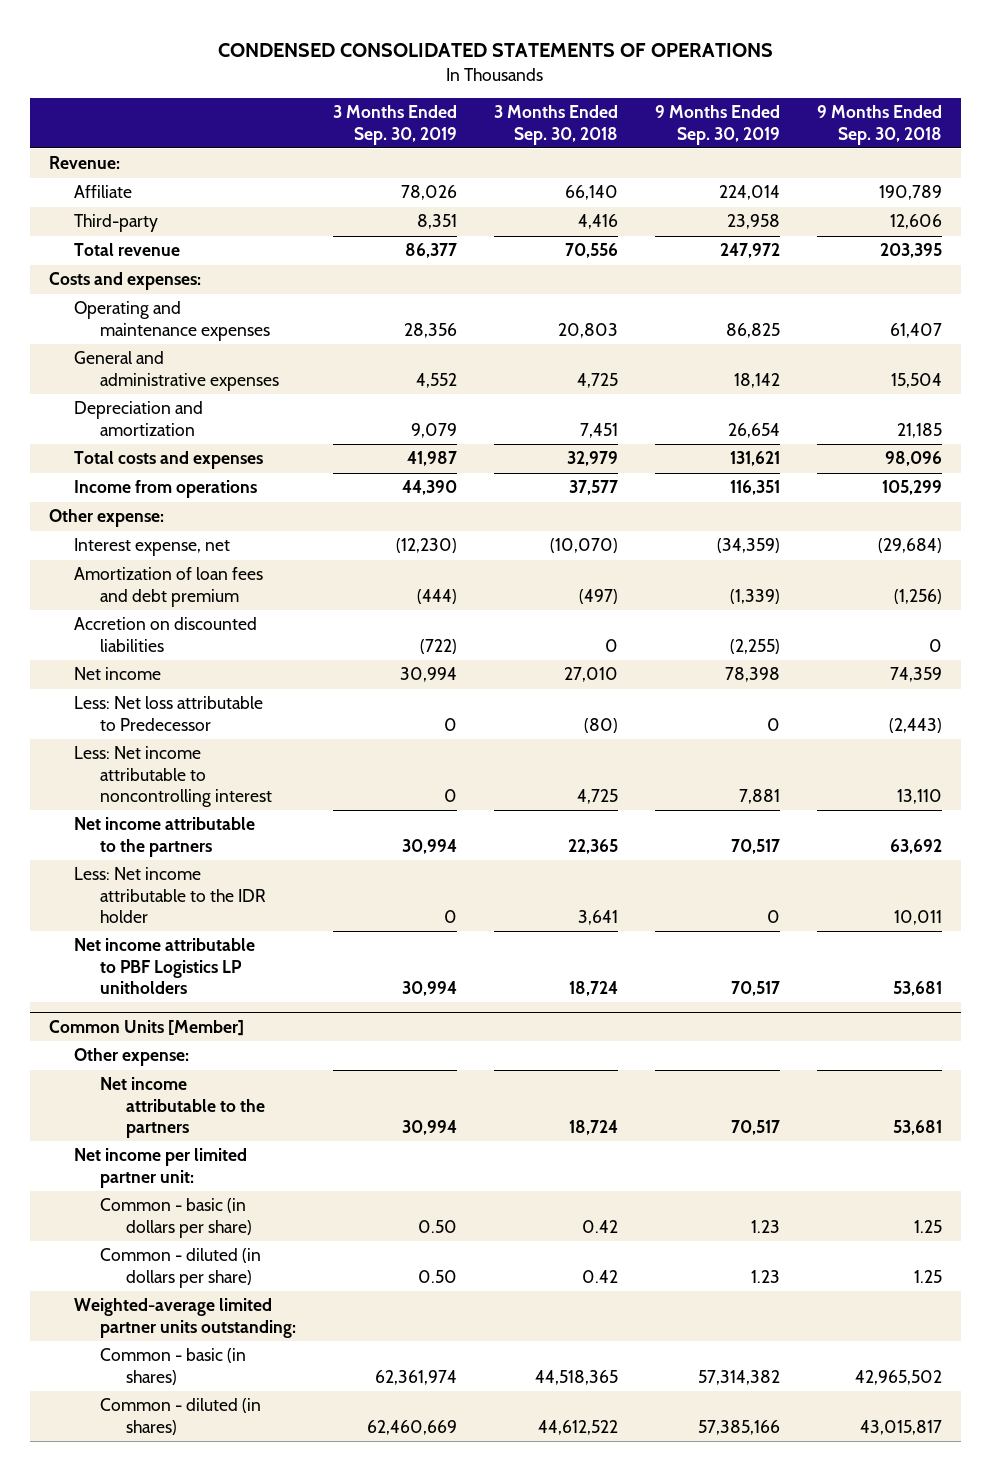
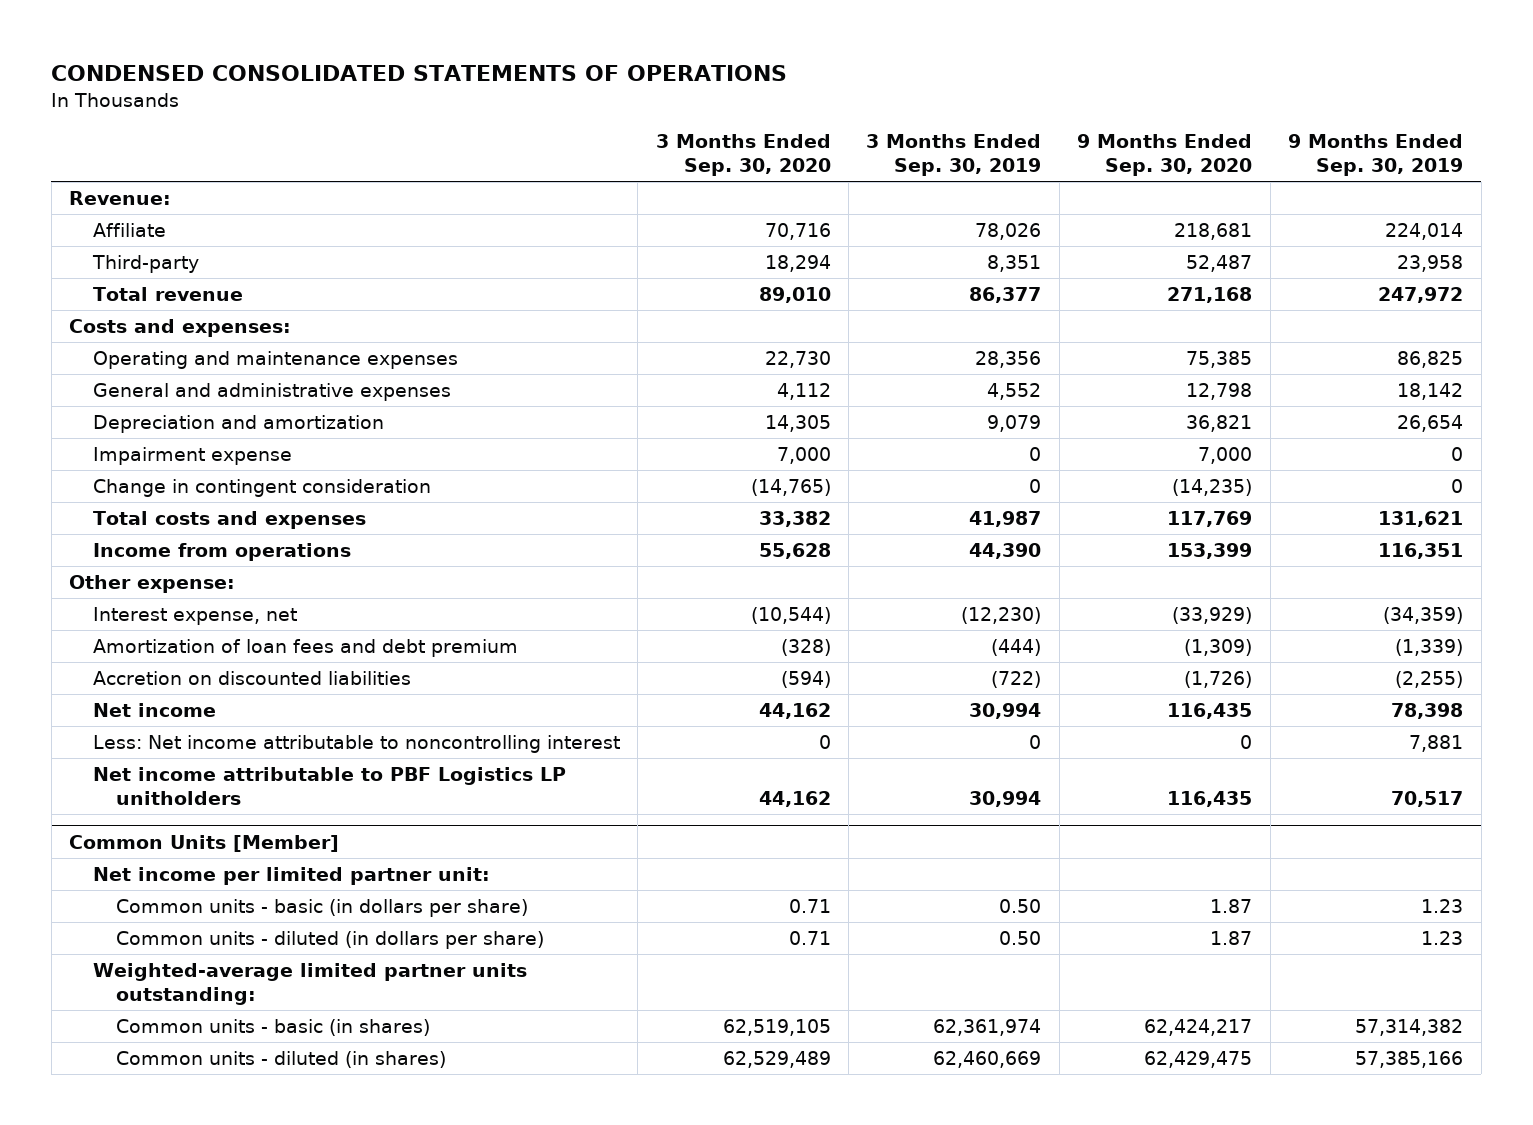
[494,105,619,145] 3 Months Ended Sep. 30, 2018 -> none
[817,105,943,145] 9 Months Ended Sep. 30, 2018 -> none
none -> [655,134,831,177] 3 Months Ended Sep. 30, 2020
none -> [1077,134,1253,177] 9 Months Ended Sep. 30, 2020
none -> [92,446,292,465] Impairment expense
none -> [92,478,431,497] Change in contingent consideration
[74,696,264,731] Less: Net loss attributable to Predecessor -> none
[74,817,256,857] Net income attributable to the partners -> none
[74,867,267,924] Less: Net income attributable to the IDR holder -> none
[74,1048,190,1067] Other expense: -> none
[100,1077,265,1139] Net income attributable to the partners -> none
[100,1198,252,1238] Common - basic (in dollars per share) -> [115,898,528,917] Common units - basic (in dollars per share)
[100,1248,262,1288] Common - diluted (in dollars per share) -> [115,930,544,949] Common units - diluted (in dollars per share)
[100,1348,247,1385] Common - basic (in shares) -> [115,1018,430,1036] Common units - basic (in shares)
[100,1398,262,1435] Common - diluted (in shares) -> [115,1050,446,1068] Common units - diluted (in shares)

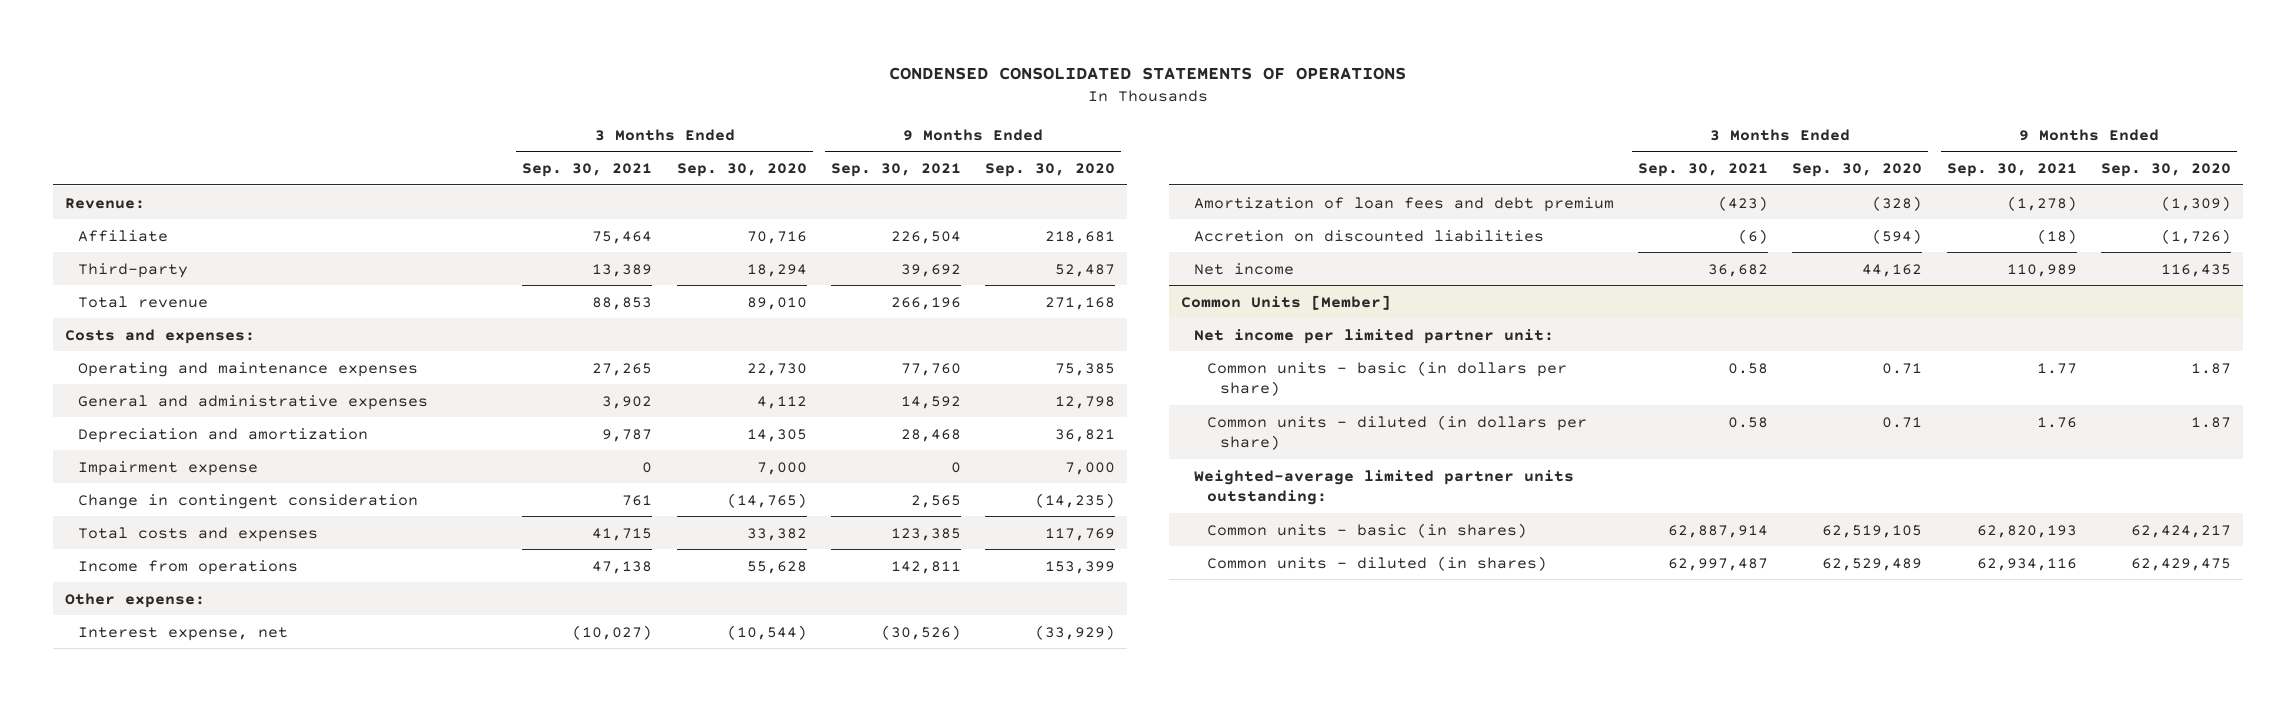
[866,134,1042,177] 3 Months Ended Sep. 30, 2019 -> none
[1288,134,1464,177] 9 Months Ended Sep. 30, 2019 -> none
none -> [522,162,653,177] Sep. 30, 2021
none -> [830,162,961,177] Sep. 30, 2021
[92,734,620,753] Less: Net income attributable to noncontrolling interest -> none
[92,766,566,805] Net income attributable to PBF Logistics LP unitholders -> none

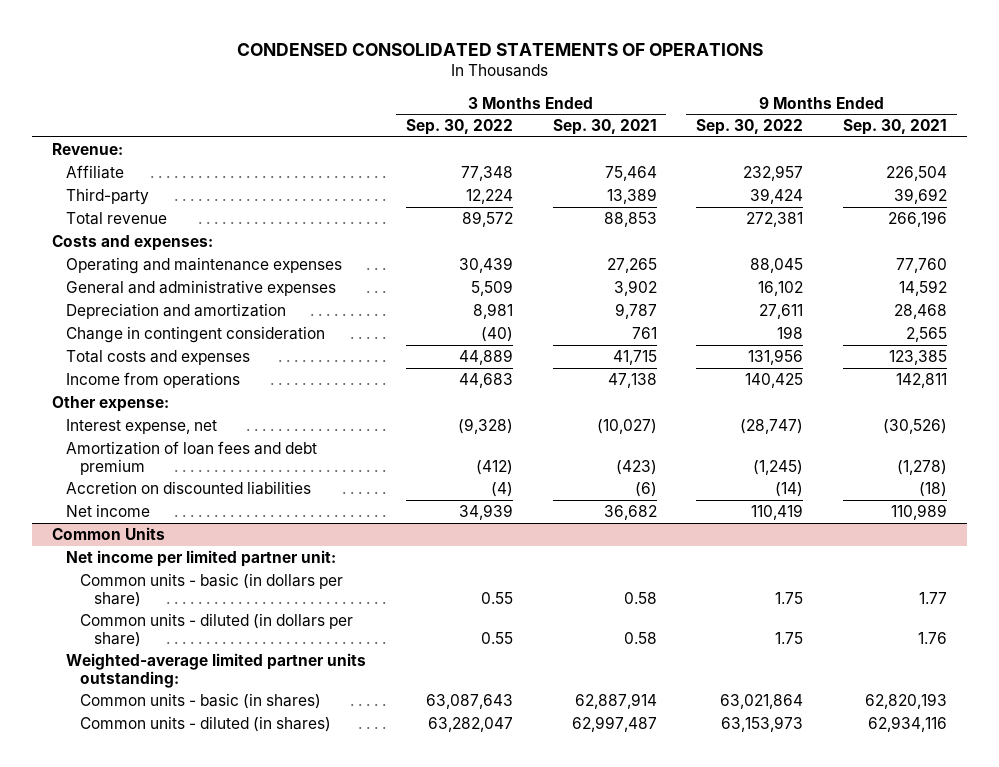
[676,162,807,177] Sep. 30, 2020 -> none
[985,162,1116,177] Sep. 30, 2020 -> none
none -> [405,119,513,136] Sep. 30, 2022
none -> [696,119,804,136] Sep. 30, 2022
[78,460,259,476] Impairment expense -> none
[1180,294,1391,310] Common Units [Member] -> [51,526,165,540] Common Units

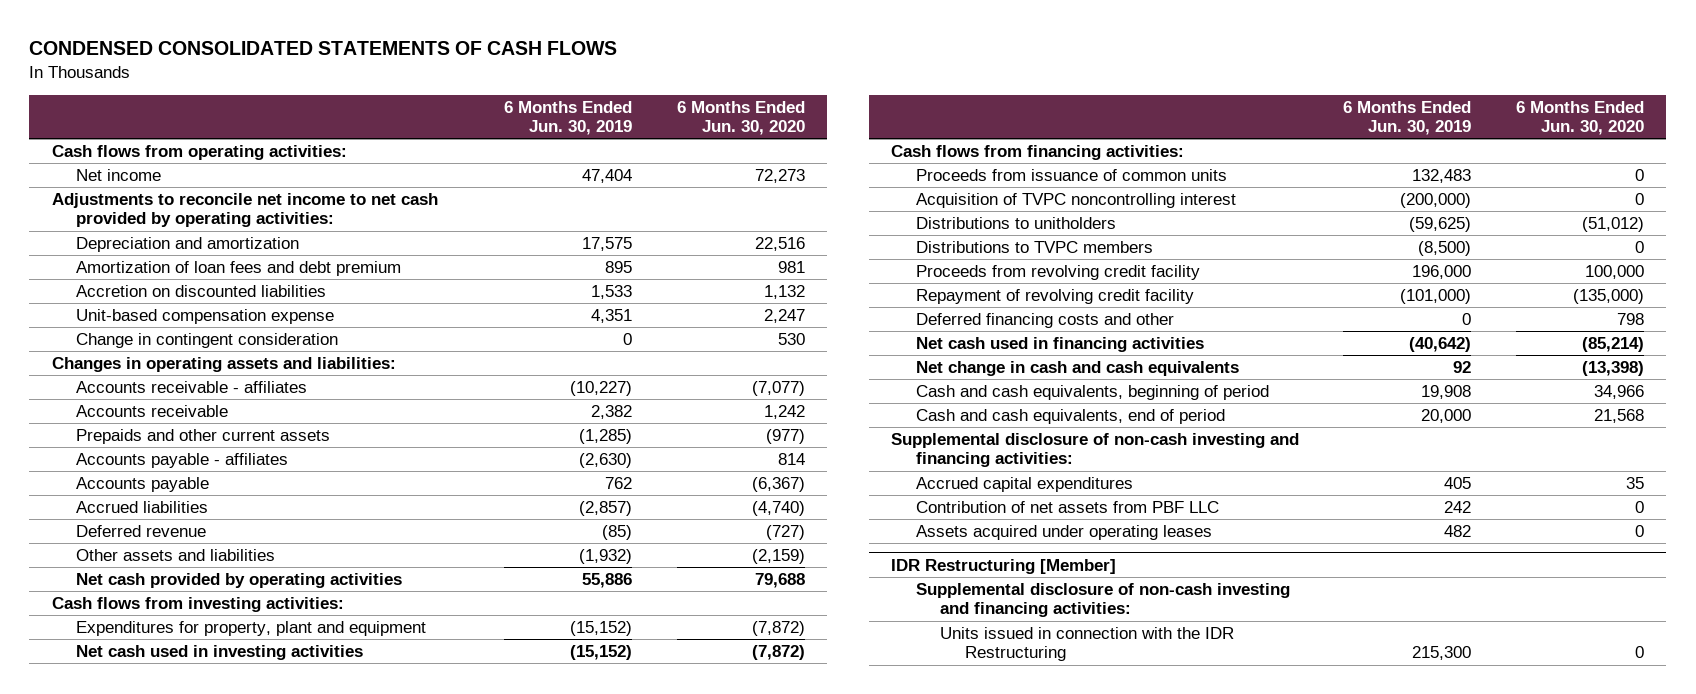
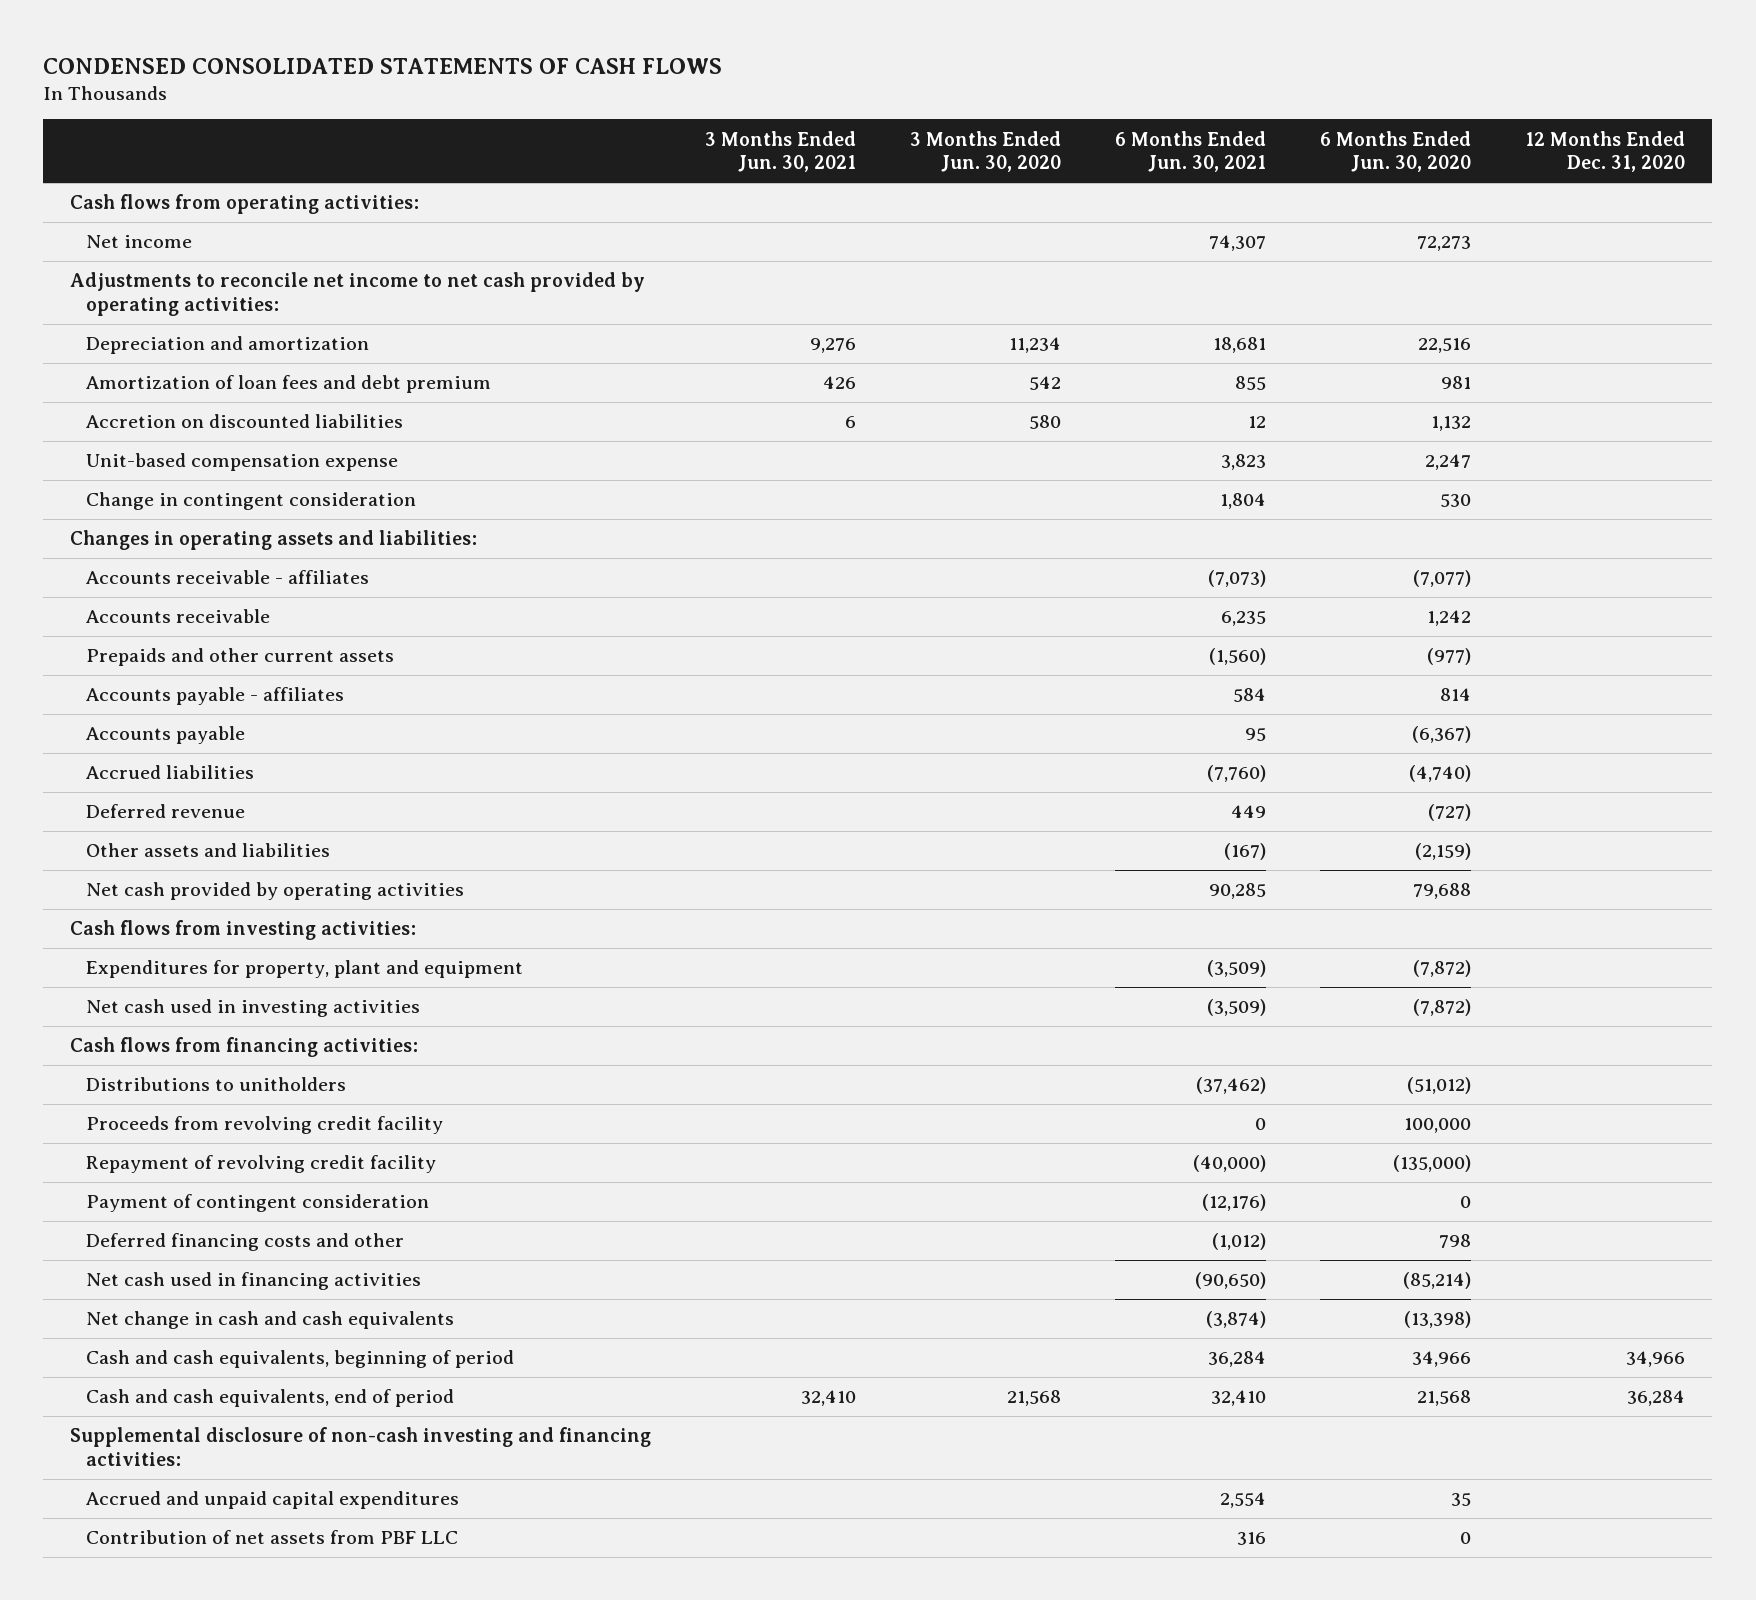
[504,100,633,136] 6 Months Ended Jun. 30, 2019 -> none
none -> [705,130,857,173] 3 Months Ended Jun. 30, 2021
none -> [910,130,1062,173] 3 Months Ended Jun. 30, 2020
none -> [1115,130,1267,173] 6 Months Ended Jun. 30, 2021
none -> [1525,130,1686,173] 12 Months Ended Dec. 31, 2020
[915,168,1227,181] Proceeds from issuance of common units -> none
[915,192,1236,208] Acquisition of TVPC noncontrolling interest -> none
[915,240,1153,253] Distributions to TVPC members -> none
none -> [85,1194,429,1213] Payment of contingent consideration
[915,476,1133,492] Accrued capital expenditures -> [85,1491,459,1510] Accrued and unpaid capital expenditures
[915,524,1212,540] Assets acquired under operating leases -> none
[891,558,1117,574] IDR Restructuring [Member] -> none
[915,582,1290,618] Supplemental disclosure of non-cash investing and financing activities: -> none
[940,626,1235,662] Units issued in connection with the IDR Restructuring -> none

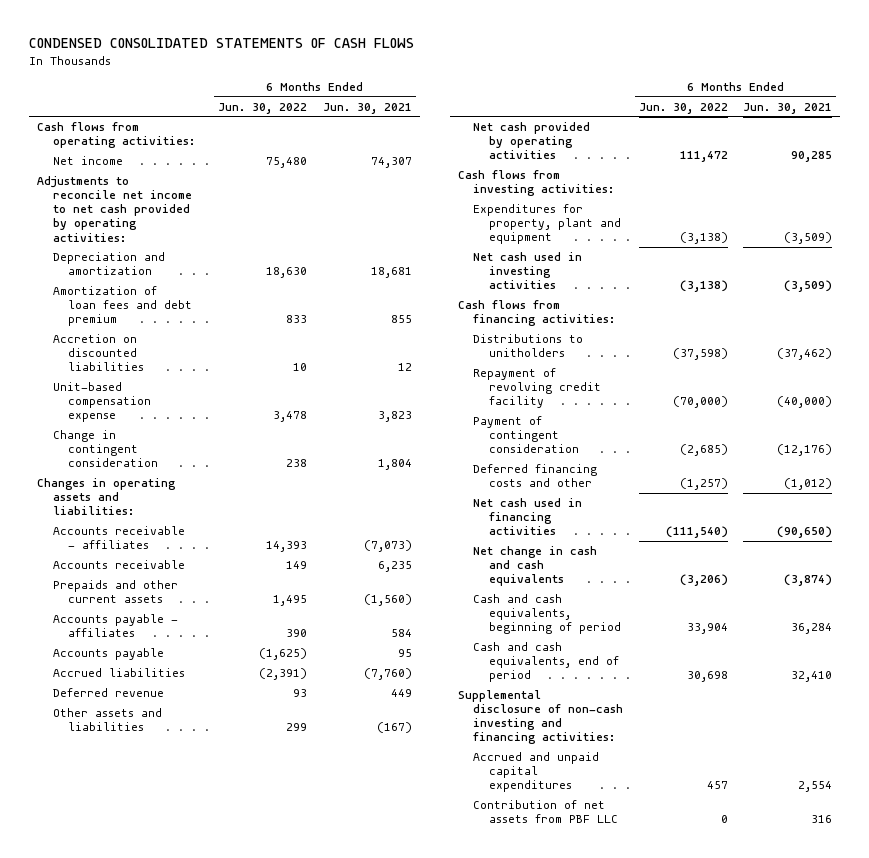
[705,130,857,173] 3 Months Ended Jun. 30, 2021 -> none
[910,130,1062,173] 3 Months Ended Jun. 30, 2020 -> none
[1320,130,1472,173] 6 Months Ended Jun. 30, 2020 -> none
[1525,130,1686,173] 12 Months Ended Dec. 31, 2020 -> none
none -> [218,102,308,114] Jun. 30, 2022
[85,1116,443,1135] Proceeds from revolving credit facility -> none

